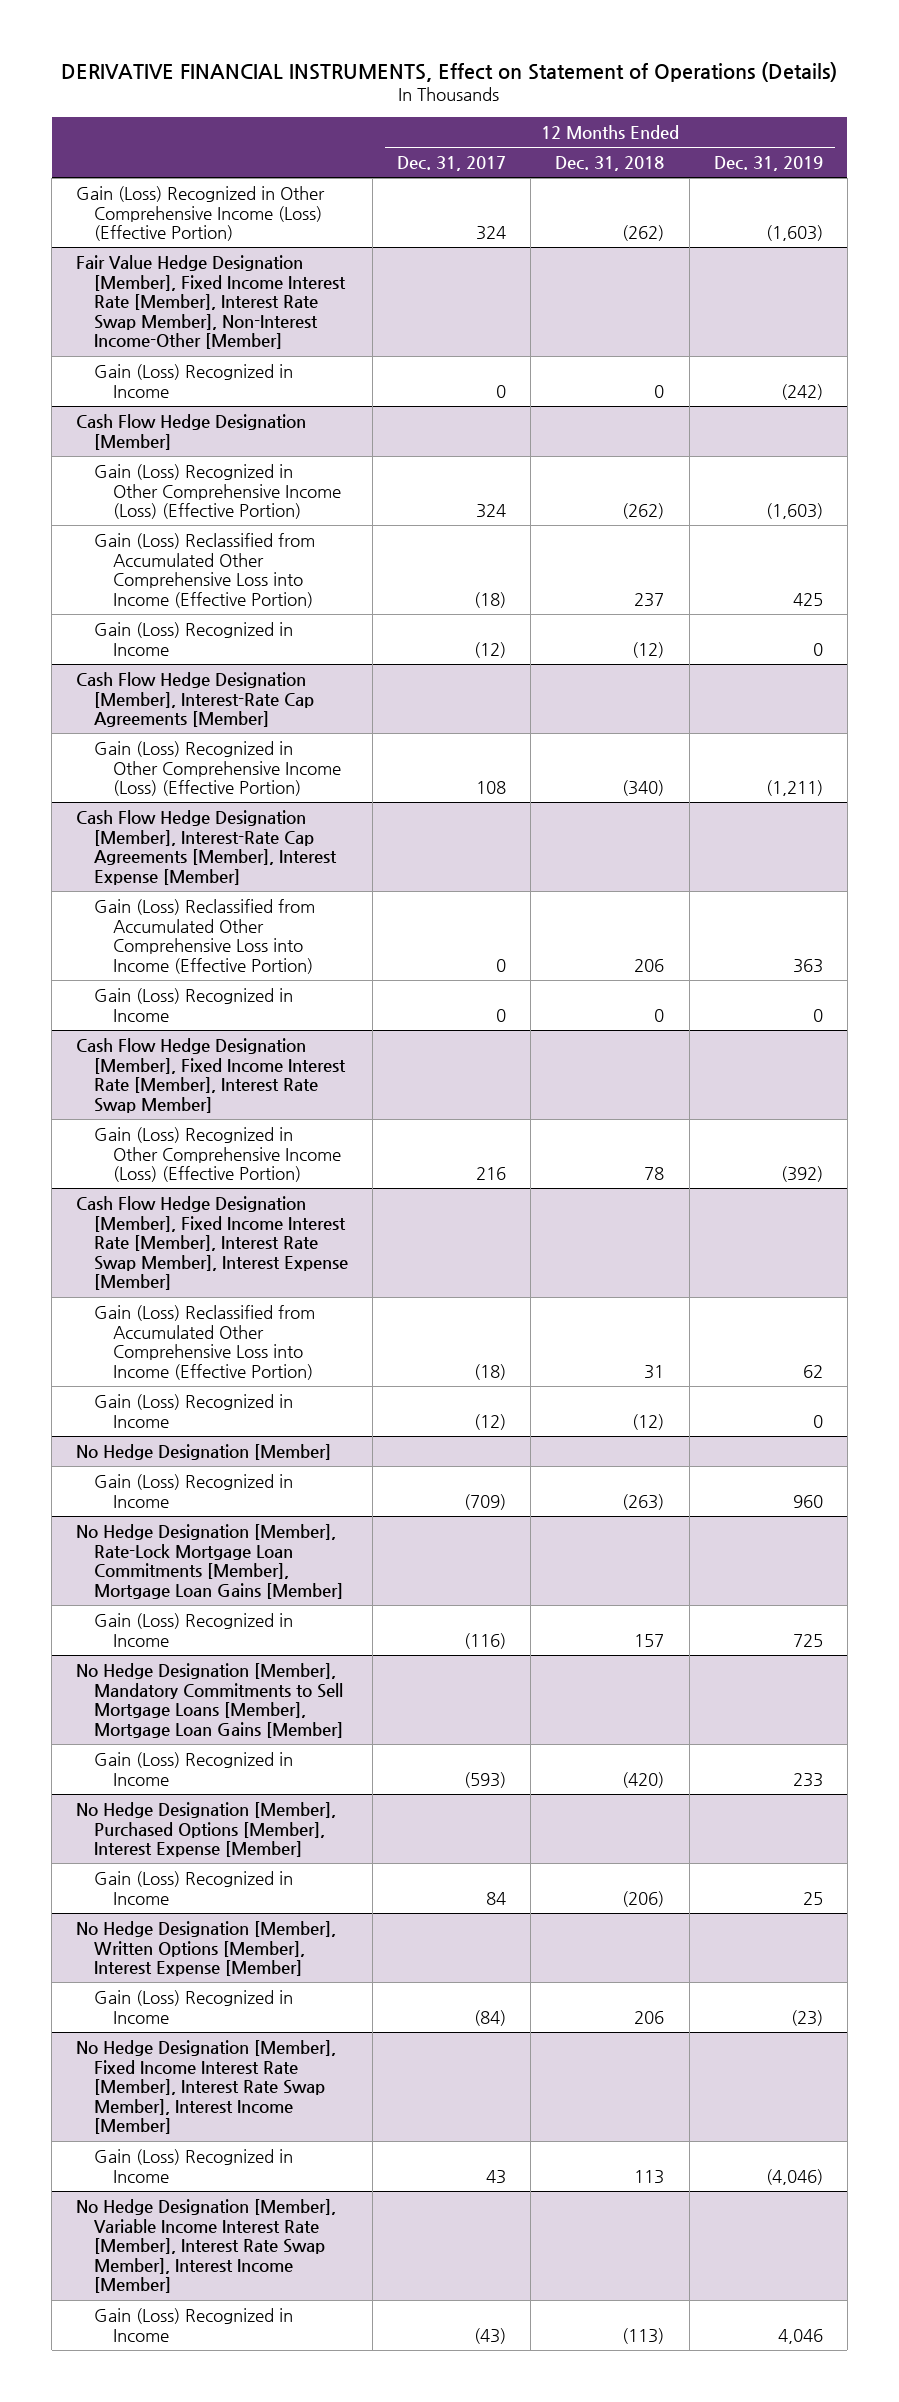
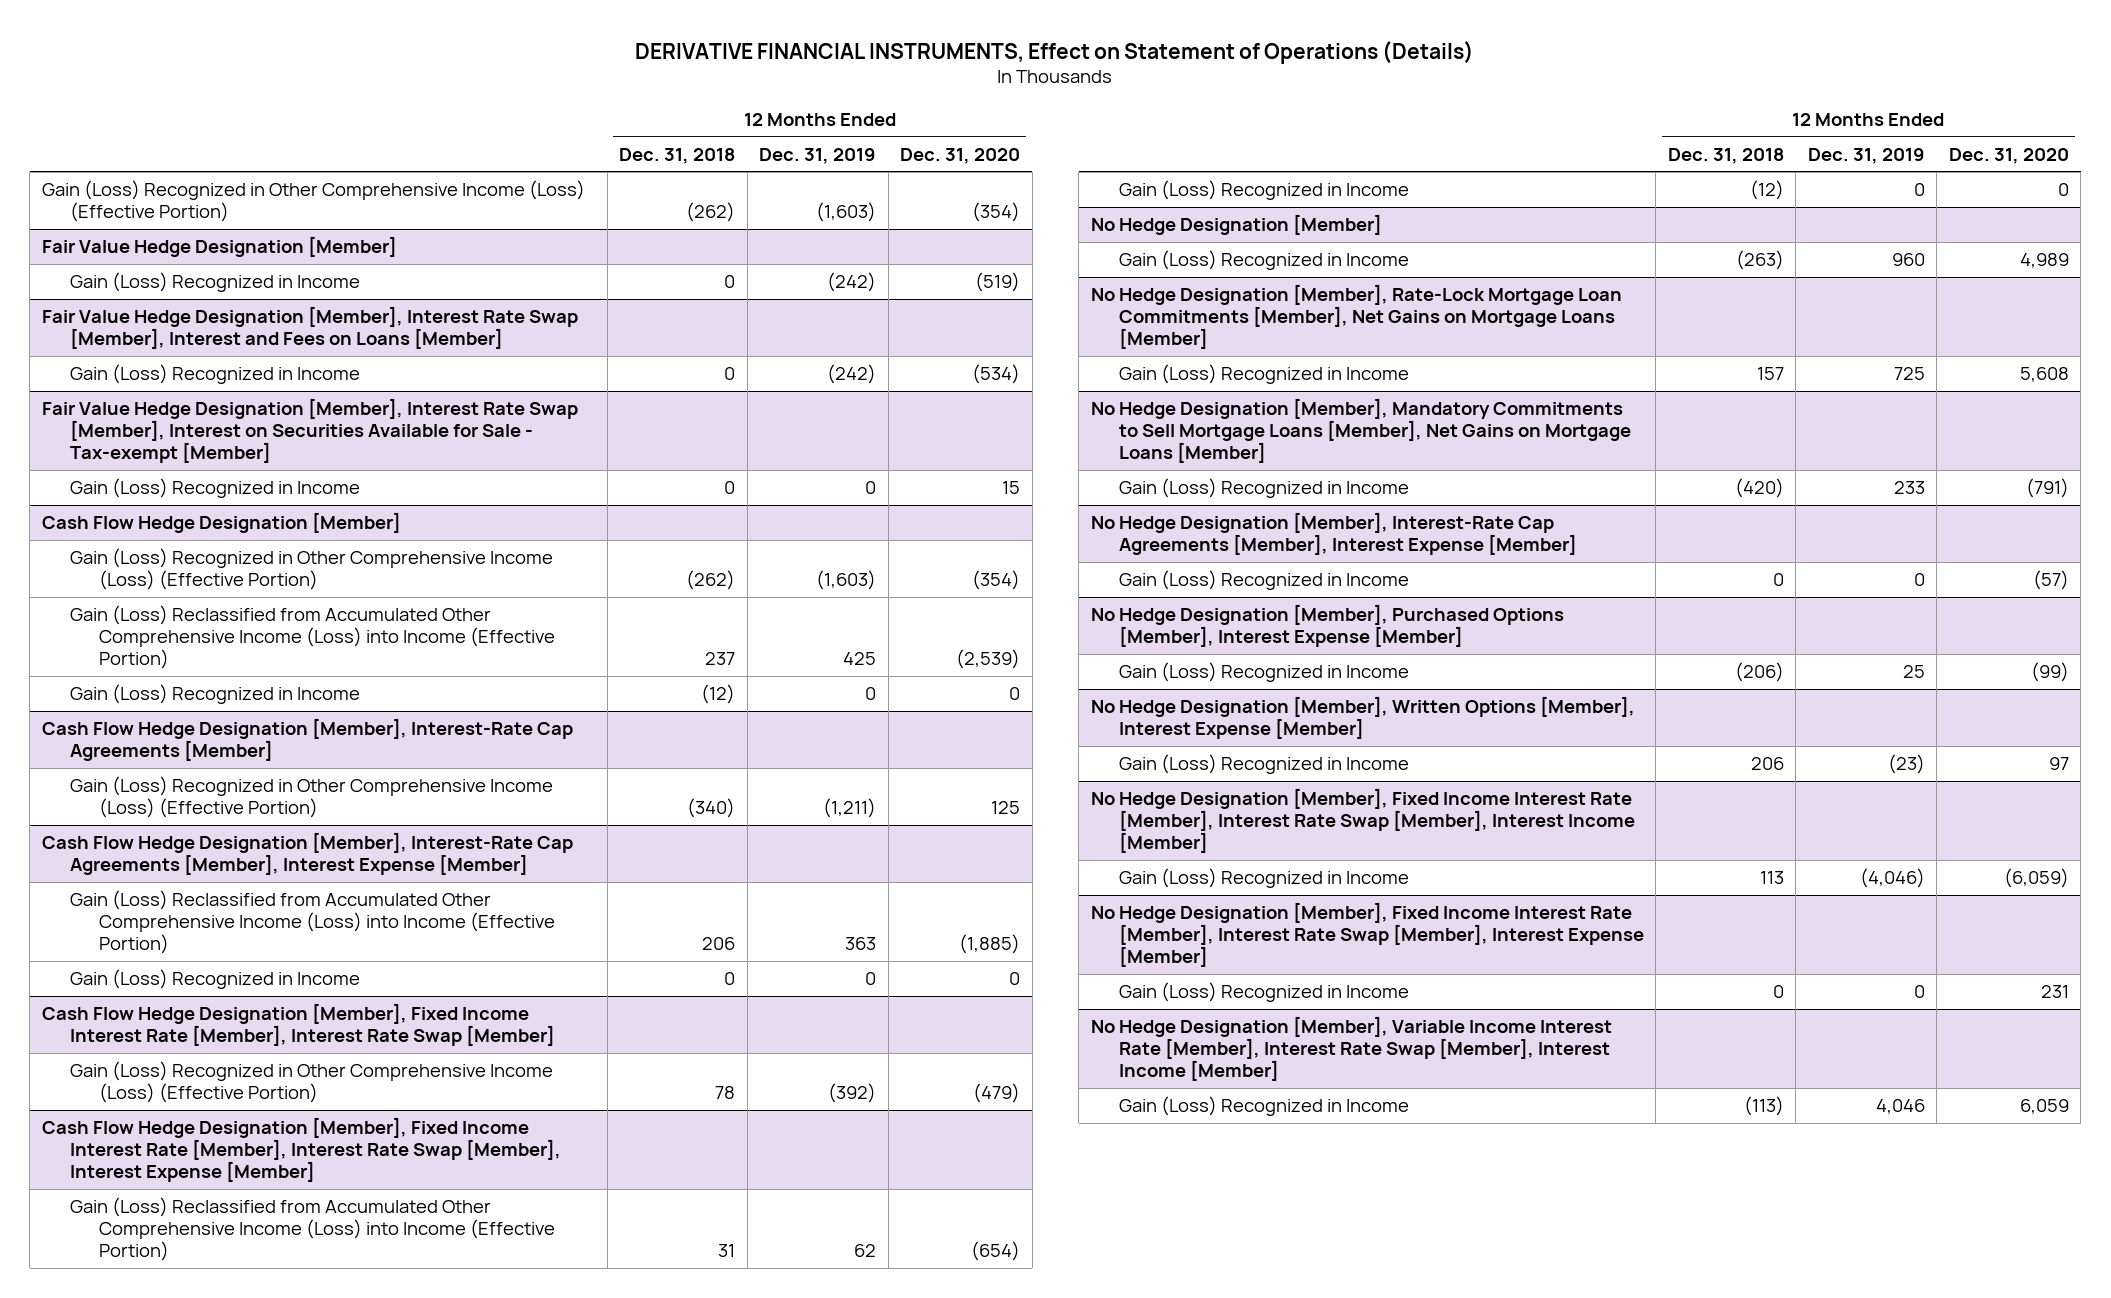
[397,155,507,171] Dec. 31, 2017 -> none
none -> [900,147,1021,164] Dec. 31, 2020
[76,254,347,350] Fair Value Hedge Designation [Member], Fixed Income Interest Rate [Member], Interest Rate Swap Member], Non-Interest Income-Other [Member] -> none
none -> [41,236,397,258] Fair Value Hedge Designation [Member]
none -> [41,306,578,350] Fair Value Hedge Designation [Member], Interest Rate Swap [Member], Interest and Fees on Loans [Member]
none -> [70,364,361,385] Gain (Loss) Recognized in Income
none -> [41,398,578,464] Fair Value Hedge Designation [Member], Interest Rate Swap [Member], Interest on Securities Available for Sale - Tax-exempt [Member]
none -> [70,478,361,499] Gain (Loss) Recognized in Income
[94,532,316,608] Gain (Loss) Reclassified from Accumulated Other Comprehensive Loss into Income (Effective Portion) -> [70,605,555,670] Gain (Loss) Reclassified from Accumulated Other Comprehensive Income (Loss) into Income (Effective Portion)
[94,898,316,974] Gain (Loss) Reclassified from Accumulated Other Comprehensive Loss into Income (Effective Portion) -> [70,890,555,955] Gain (Loss) Reclassified from Accumulated Other Comprehensive Income (Loss) into Income (Effective Portion)
[76,1037,347,1113] Cash Flow Hedge Designation [Member], Fixed Income Interest Rate [Member], Interest Rate Swap Member] -> [41,1003,556,1047] Cash Flow Hedge Designation [Member], Fixed Income Interest Rate [Member], Interest Rate Swap [Member]
[76,1195,349,1291] Cash Flow Hedge Designation [Member], Fixed Income Interest Rate [Member], Interest Rate Swap Member], Interest Expense [Member] -> [41,1117,562,1183] Cash Flow Hedge Designation [Member], Fixed Income Interest Rate [Member], Interest Rate Swap [Member], Interest Expense [Member]
[94,1304,316,1380] Gain (Loss) Reclassified from Accumulated Other Comprehensive Loss into Income (Effective Portion) -> [70,1197,555,1262] Gain (Loss) Reclassified from Accumulated Other Comprehensive Income (Loss) into Income (Effective Portion)
[76,1523,344,1599] No Hedge Designation [Member], Rate-Lock Mortgage Loan Commitments [Member], Mortgage Loan Gains [Member] -> [1090,284,1622,350] No Hedge Designation [Member], Rate-Lock Mortgage Loan Commitments [Member], Net Gains on Mortgage Loans [Member]
[76,1662,344,1738] No Hedge Designation [Member], Mandatory Commitments to Sell Mortgage Loans [Member], Mortgage Loan Gains [Member] -> [1090,398,1631,464] No Hedge Designation [Member], Mandatory Commitments to Sell Mortgage Loans [Member], Net Gains on Mortgage Loans [Member]
none -> [1090,512,1577,556] No Hedge Designation [Member], Interest-Rate Cap Agreements [Member], Interest Expense [Member]
none -> [1118,570,1409,591] Gain (Loss) Recognized in Income
[76,2039,337,2135] No Hedge Designation [Member], Fixed Income Interest Rate [Member], Interest Rate Swap Member], Interest Income [Member] -> [1090,788,1635,854] No Hedge Designation [Member], Fixed Income Interest Rate [Member], Interest Rate Swap [Member], Interest Income [Member]
none -> [1090,902,1644,968] No Hedge Designation [Member], Fixed Income Interest Rate [Member], Interest Rate Swap [Member], Interest Expense [Member]
none -> [1118,982,1409,1003] Gain (Loss) Recognized in Income
[76,2198,337,2294] No Hedge Designation [Member], Variable Income Interest Rate [Member], Interest Rate Swap Member], Interest Income [Member] -> [1090,1016,1612,1082] No Hedge Designation [Member], Variable Income Interest Rate [Member], Interest Rate Swap [Member], Interest Income [Member]

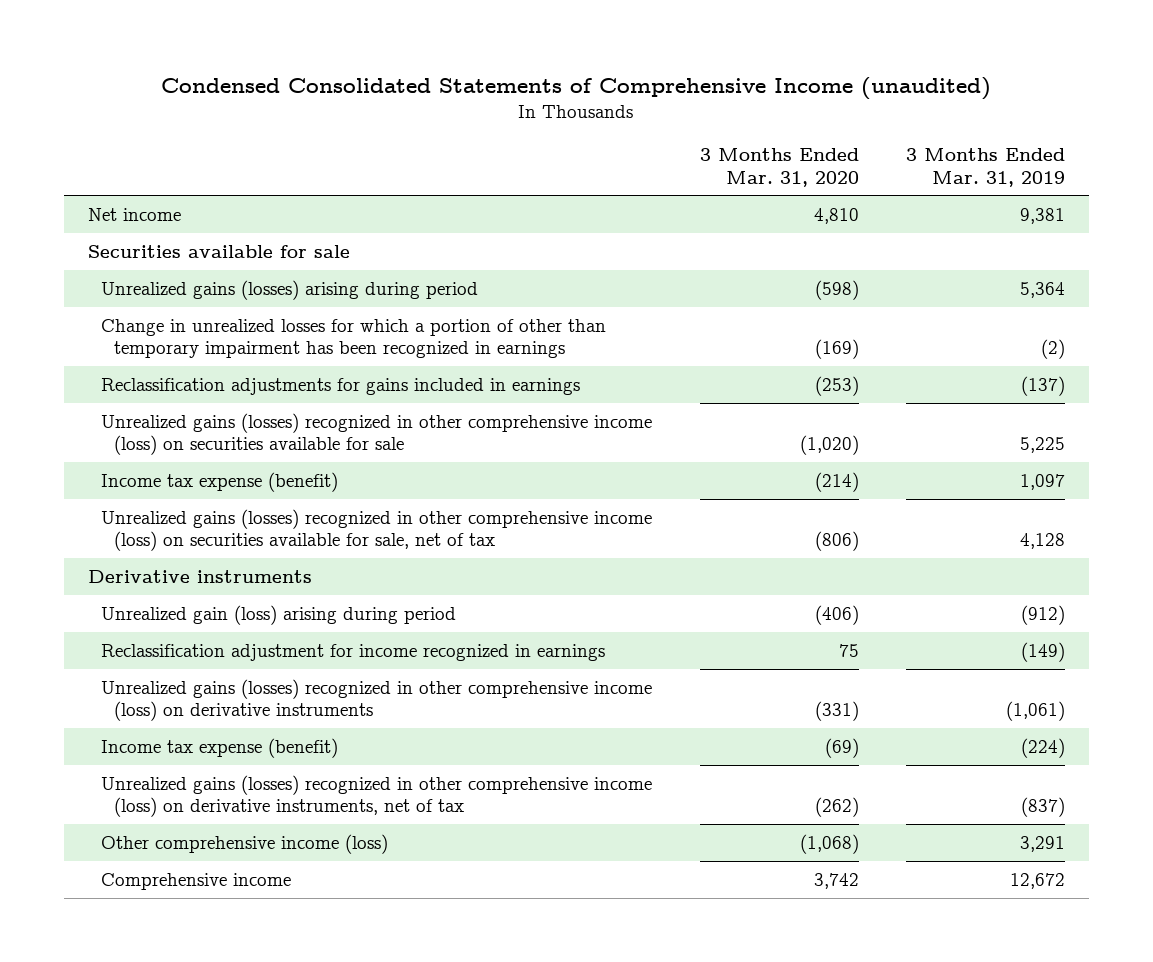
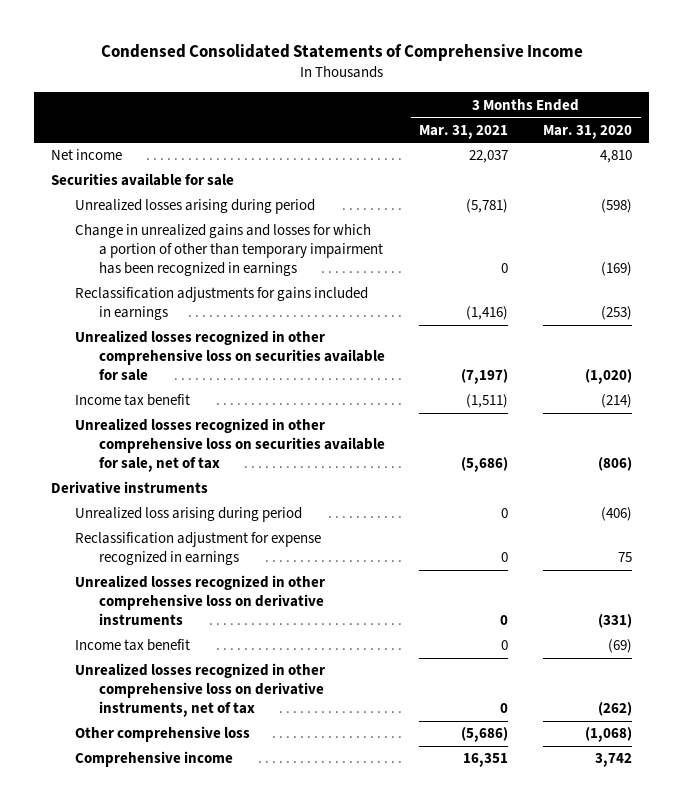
[161,77,992,101] Condensed Consolidated Statements of Comprehensive Income (unaudited) -> [100,44,583,62] Condensed Consolidated Statements of Comprehensive Income
[905,148,1065,187] 3 Months Ended Mar. 31, 2019 -> none
none -> [419,124,509,139] Mar. 31, 2021
[101,279,479,300] Unrealized gains (losses) arising during period -> [75,199,316,215] Unrealized losses arising during period
[101,318,607,358] Change in unrealized losses for which a portion of other than temporary impairment has been recognized in earnings -> [75,224,383,277] Change in unrealized gains and losses for which a portion of other than temporary impairment has been recognized in earnings
[101,412,653,455] Unrealized gains (losses) recognized in other comprehensive income (loss) on securities available for sale -> [75,330,385,382] Unrealized losses recognized in other comprehensive loss on securities available for sale
[101,471,339,492] Income tax expense (benefit) -> [75,394,191,407] Income tax benefit
[101,508,653,551] Unrealized gains (losses) recognized in other comprehensive income (loss) on securities available for sale, net of tax -> [75,418,385,473] Unrealized losses recognized in other comprehensive loss on securities available for sale, net of tax
[101,604,457,625] Unrealized gain (loss) arising during period -> [75,507,303,523] Unrealized loss arising during period
[101,643,606,661] Reclassification adjustment for income recognized in earnings -> [75,532,322,566] Reclassification adjustment for expense recognized in earnings
[101,678,653,721] Unrealized gains (losses) recognized in other comprehensive income (loss) on derivative instruments -> [75,575,326,626] Unrealized losses recognized in other comprehensive loss on derivative instruments
[101,737,339,758] Income tax expense (benefit) -> [75,639,191,652] Income tax benefit
[101,774,653,817] Unrealized gains (losses) recognized in other comprehensive income (loss) on derivative instruments, net of tax -> [75,663,326,718] Unrealized losses recognized in other comprehensive loss on derivative instruments, net of tax
[101,833,389,854] Other comprehensive income (loss) -> [75,726,251,743] Other comprehensive loss

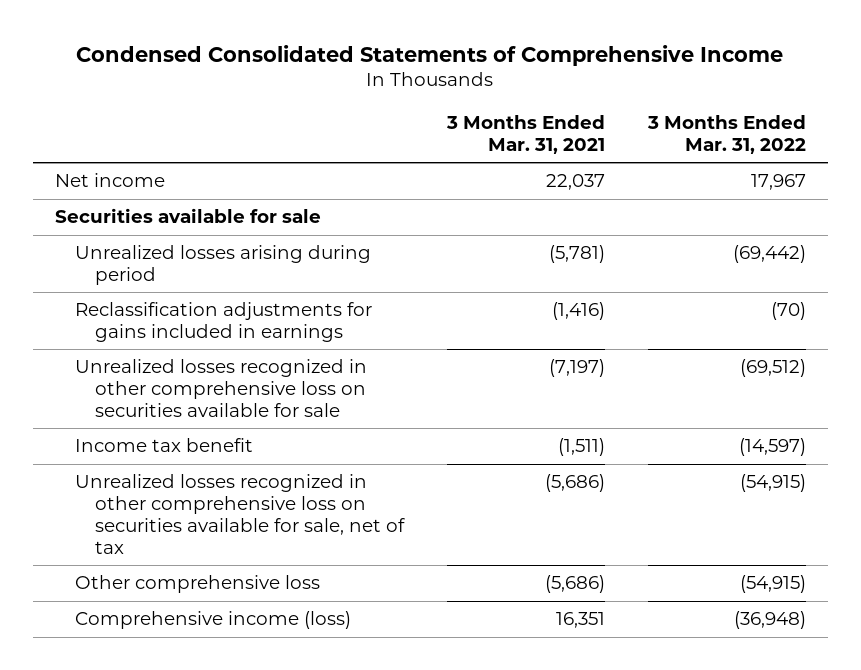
[543,124,633,139] Mar. 31, 2020 -> none
none -> [647,114,807,154] 3 Months Ended Mar. 31, 2022
[75,224,383,277] Change in unrealized gains and losses for which a portion of other than temporary impairment has been recognized in earnings -> none
[51,481,209,495] Derivative instruments -> none
[75,507,303,523] Unrealized loss arising during period -> none
[75,532,322,566] Reclassification adjustment for expense recognized in earnings -> none
[75,575,326,626] Unrealized losses recognized in other comprehensive loss on derivative instruments -> none
[75,639,191,652] Income tax benefit -> none
[75,663,326,718] Unrealized losses recognized in other comprehensive loss on derivative instruments, net of tax -> none
[75,751,234,768] Comprehensive income -> [74,611,351,630] Comprehensive income (loss)

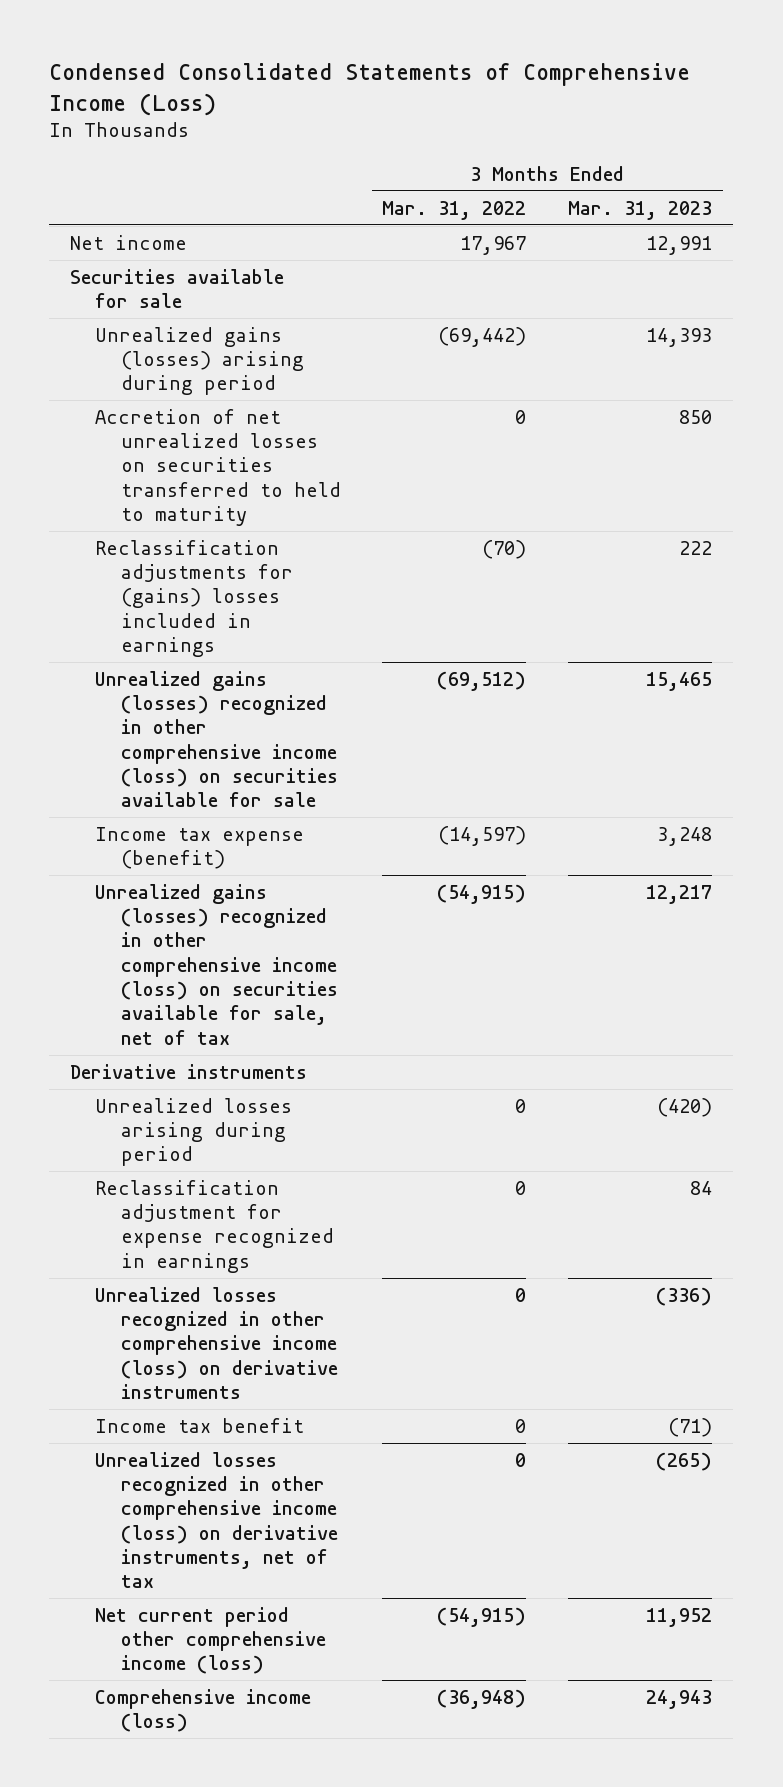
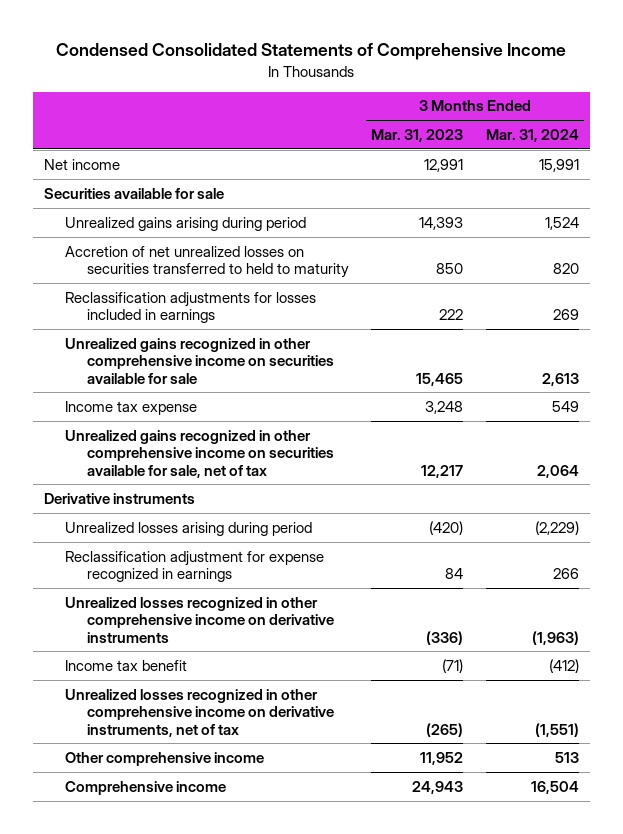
[49,63,691,116] Condensed Consolidated Statements of Comprehensive Income (Loss) -> [56,43,567,61] Condensed Consolidated Statements of Comprehensive Income
[382,200,527,220] Mar. 31, 2022 -> none
none -> [485,129,579,143] Mar. 31, 2024
[95,326,304,396] Unrealized gains (losses) arising during period -> [65,216,307,231] Unrealized gains arising during period
[95,539,293,658] Reclassification adjustments for (gains) losses included in earnings -> [65,291,317,324] Reclassification adjustments for losses included in earnings
[95,670,338,808] Unrealized gains (losses) recognized in other comprehensive income (loss) on securities available for sale -> [65,337,334,384] Unrealized gains recognized in other comprehensive income on securities available for sale
[95,826,305,870] Income tax expense (benefit) -> [65,400,198,415] Income tax expense
[95,883,338,1045] Unrealized gains (losses) recognized in other comprehensive income (loss) on securities available for sale, net of tax -> [65,429,334,478] Unrealized gains recognized in other comprehensive income on securities available for sale, net of tax
[95,1286,338,1400] Unrealized losses recognized in other comprehensive income (loss) on derivative instruments -> [65,596,334,643] Unrealized losses recognized in other comprehensive income on derivative instruments
[95,1451,338,1589] Unrealized losses recognized in other comprehensive income (loss) on derivative instruments, net of tax -> [65,688,334,737] Unrealized losses recognized in other comprehensive income on derivative instruments, net of tax
[95,1606,326,1675] Net current period other comprehensive income (loss) -> [65,751,265,766] Other comprehensive income
[95,1688,312,1733] Comprehensive income (loss) -> [65,780,227,795] Comprehensive income

